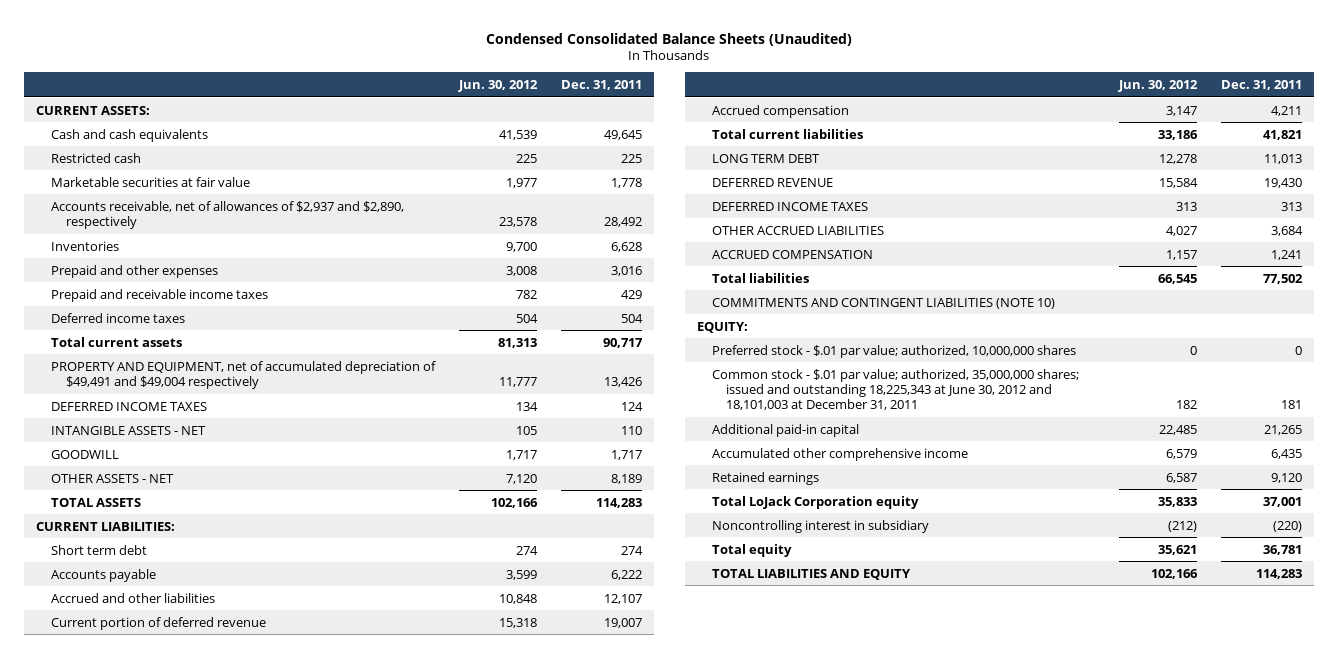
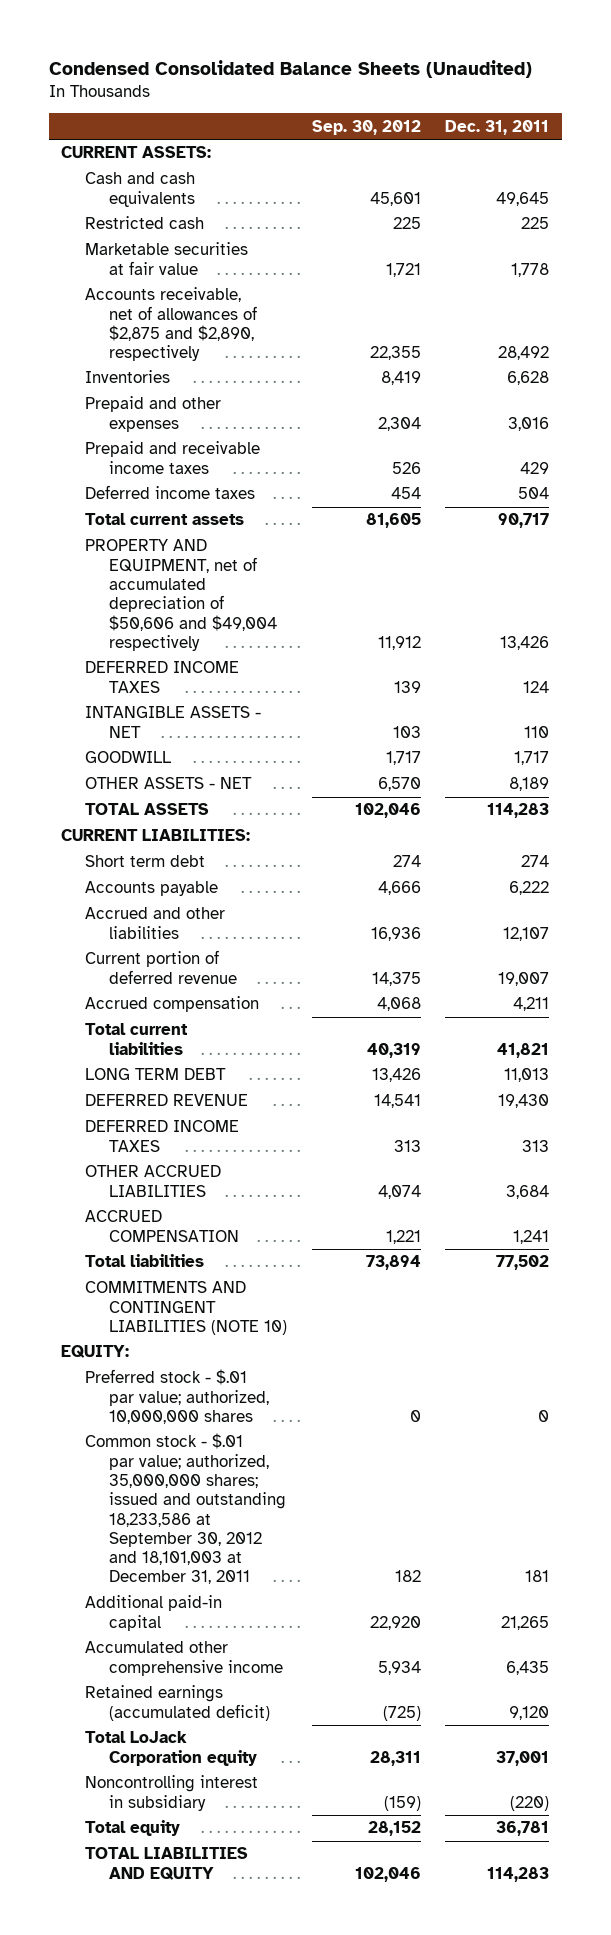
[458,80,539,93] Jun. 30, 2012 -> none
none -> [311,119,421,135] Sep. 30, 2012
[51,200,405,230] Accounts receivable, net of allowances of $2,937 and $2,890, respectively -> [85,287,258,362] Accounts receivable, net of allowances of $2,875 and $2,890, respectively
[51,360,437,390] PROPERTY AND EQUIPMENT, net of accumulated depreciation of $49,491 and $49,004 respectively -> [85,539,278,651] PROPERTY AND EQUIPMENT, net of accumulated depreciation of $50,606 and $49,004 respectively
[711,368,1079,411] Common stock - $.01 par value; authorized, 35,000,000 shares; issued and outstanding 18,225,343 at June 30, 2012 and 18,101,003 at December 31, 2011 -> [85,1433,287,1585] Common stock - $.01 par value; authorized, 35,000,000 shares; issued and outstanding 18,233,586 at September 30, 2012 and 18,101,003 at December 31, 2011
[711,471,819,485] Retained earnings -> [85,1685,271,1721] Retained earnings (accumulated deficit)

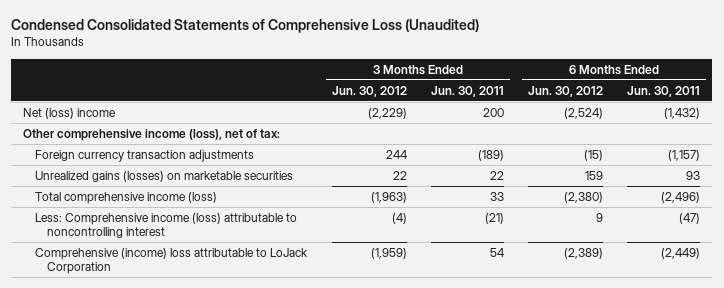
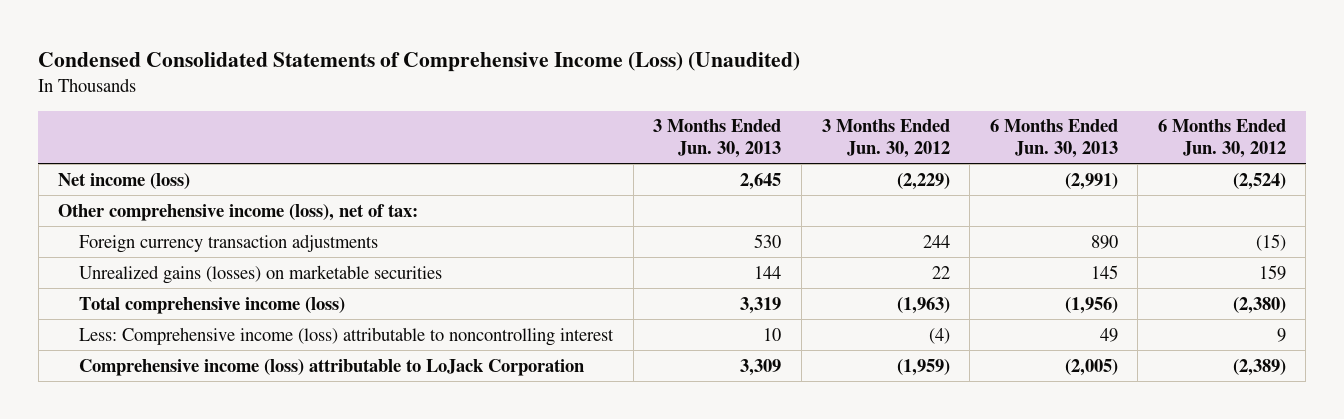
[11,19,480,34] Condensed Consolidated Statements of Comprehensive Loss (Unaudited) -> [38,52,801,73] Condensed Consolidated Statements of Comprehensive Income (Loss) (Unaudited)
[430,85,504,97] Jun. 30, 2011 -> none
[627,85,701,97] Jun. 30, 2011 -> none
none -> [653,119,782,158] 3 Months Ended Jun. 30, 2013
none -> [989,119,1118,158] 6 Months Ended Jun. 30, 2013
[23,107,117,119] Net (loss) income -> [58,172,191,189] Net income (loss)
[35,247,309,275] Comprehensive (income) loss attributable to LoJack Corporation -> [79,358,585,376] Comprehensive income (loss) attributable to LoJack Corporation

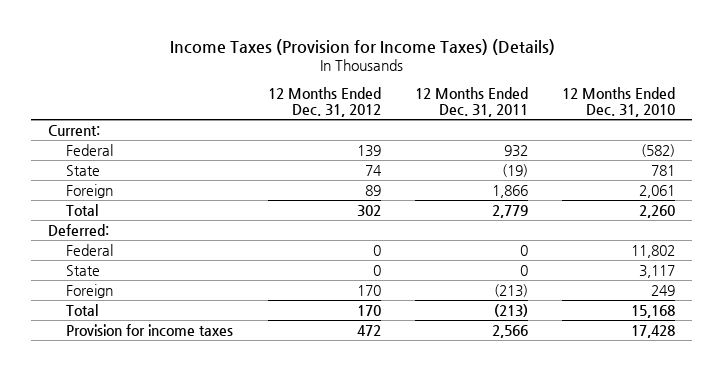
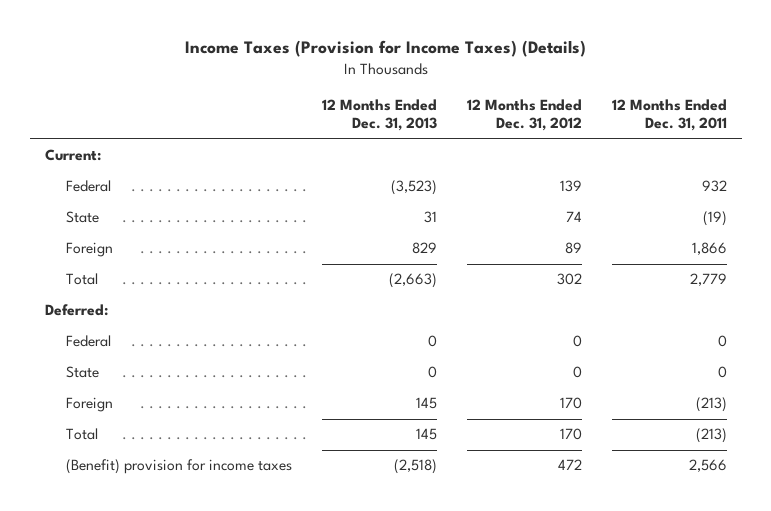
[562,86,676,117] 12 Months Ended Dec. 31, 2010 -> none
none -> [321,98,437,132] 12 Months Ended Dec. 31, 2013
[66,323,234,336] Provision for income taxes -> [65,459,292,475] (Benefit) provision for income taxes

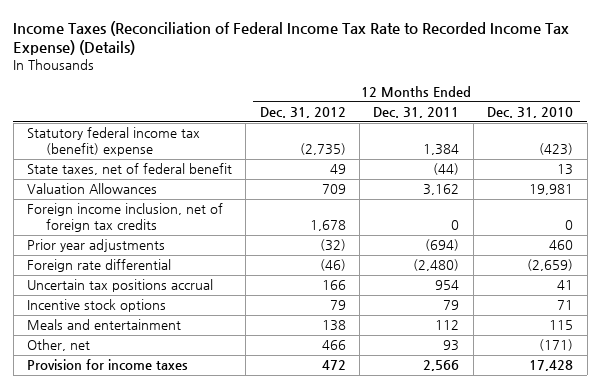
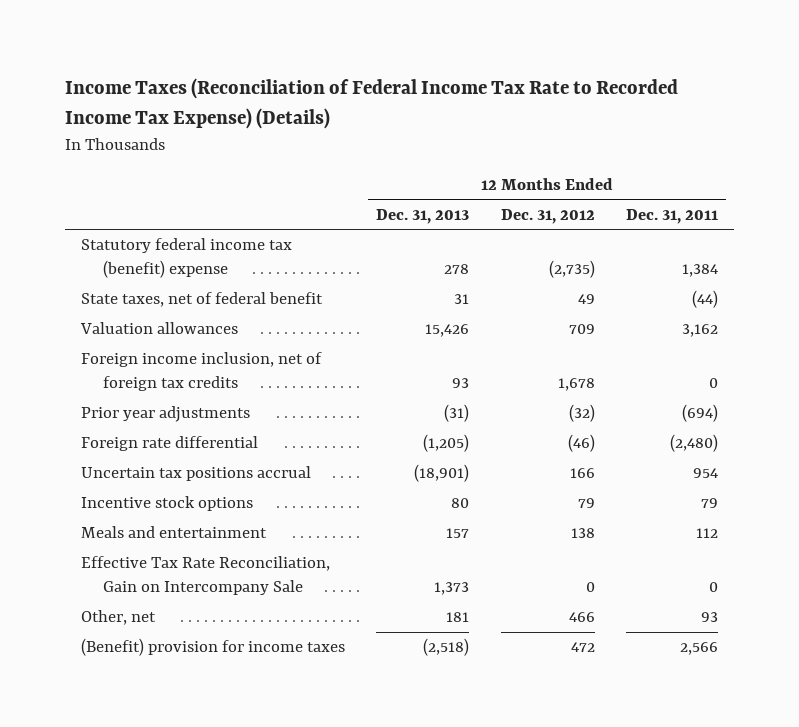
[487,107,574,119] Dec. 31, 2010 -> none
none -> [376,208,470,224] Dec. 31, 2013
[27,183,158,195] Valuation Allowances -> [79,322,238,335] Valuation allowances
none -> [80,556,330,596] Effective Tax Rate Reconciliation, Gain on Intercompany Sale
[27,359,189,371] Provision for income taxes -> [80,638,345,657] (Benefit) provision for income taxes

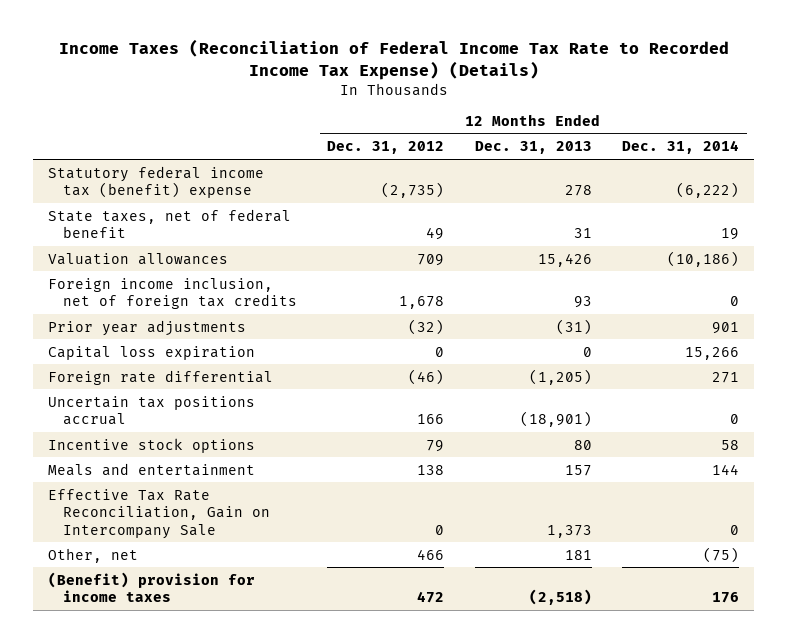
[626,208,719,224] Dec. 31, 2011 -> none
none -> [622,140,740,155] Dec. 31, 2014
none -> [48,345,256,360] Capital loss expiration

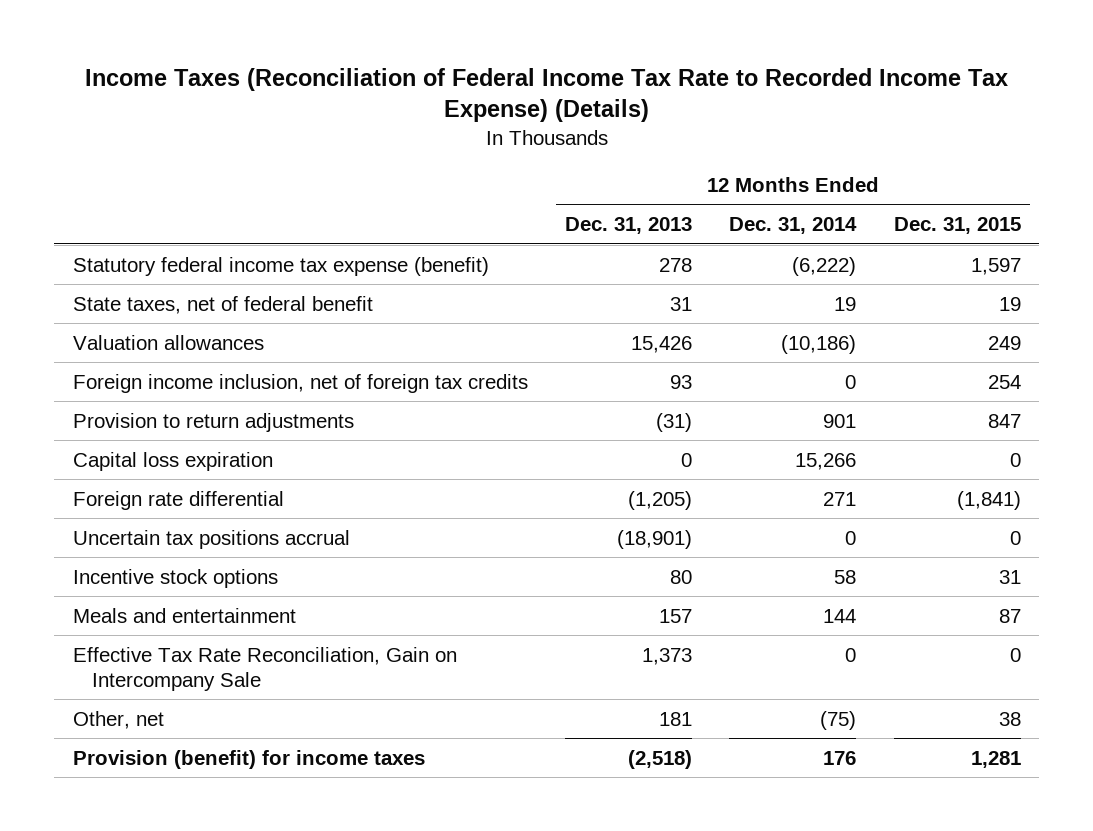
[327,141,445,155] Dec. 31, 2012 -> none
none -> [893,216,1021,234] Dec. 31, 2015
[48,165,265,199] Statutory federal income tax (benefit) expense -> [72,256,489,276] Statutory federal income tax expense (benefit)
[48,319,247,336] Prior year adjustments -> [72,412,354,432] Provision to return adjustments
[48,571,256,603] (Benefit) provision for income taxes -> [72,749,425,769] Provision (benefit) for income taxes

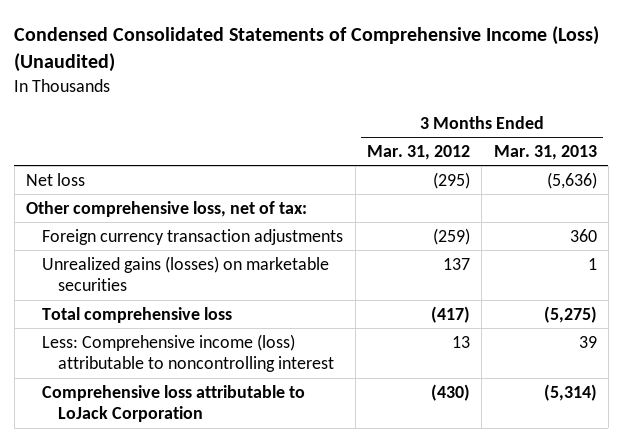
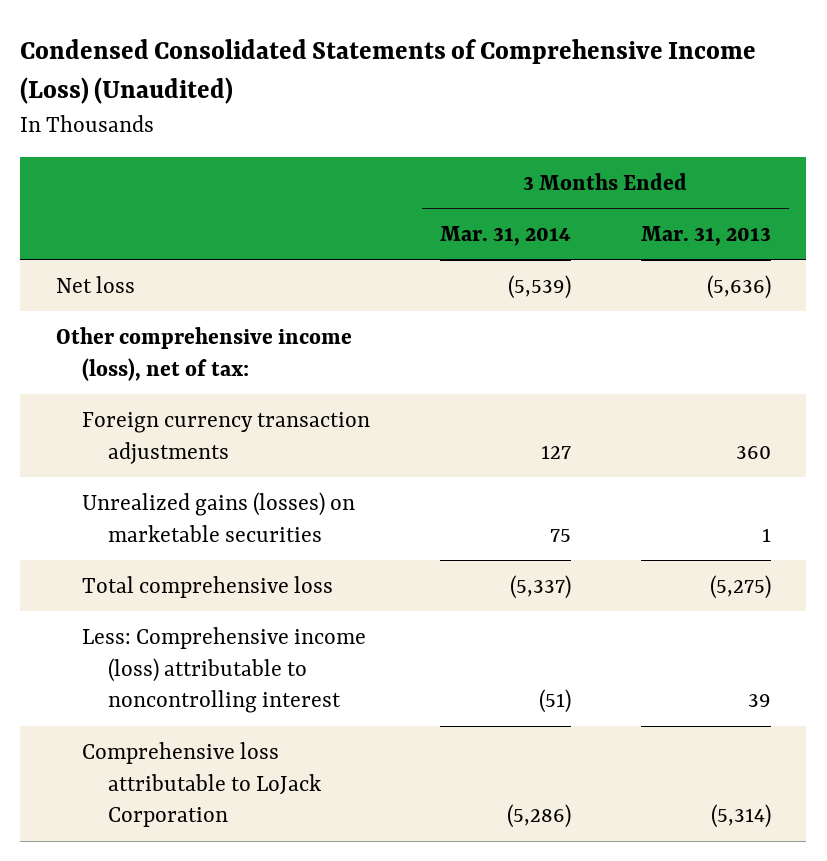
[366,144,470,160] Mar. 31, 2012 -> none
none -> [439,225,571,246] Mar. 31, 2014
[26,200,308,217] Other comprehensive loss, net of tax: -> [55,326,352,381] Other comprehensive income (loss), net of tax:

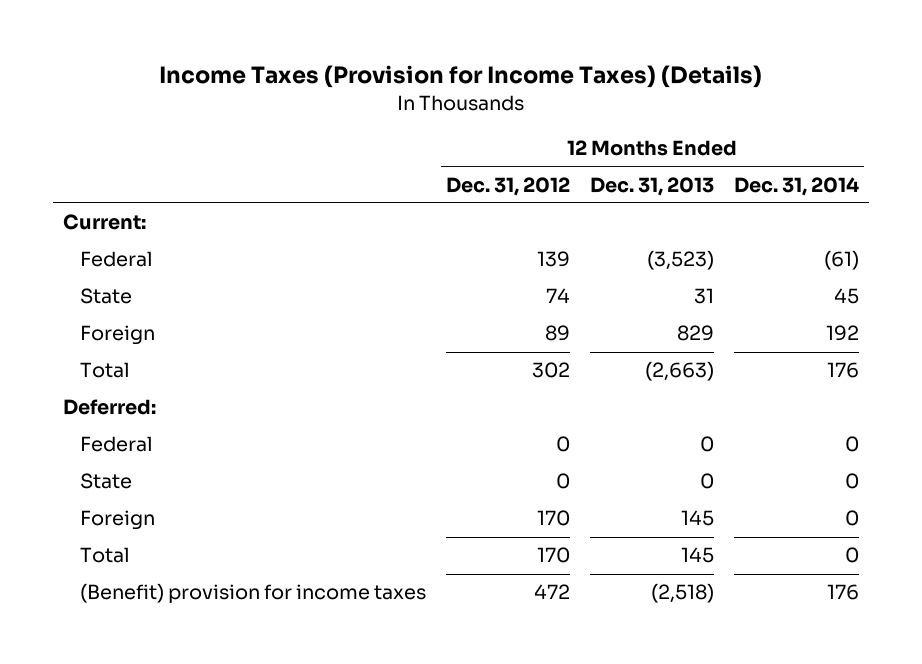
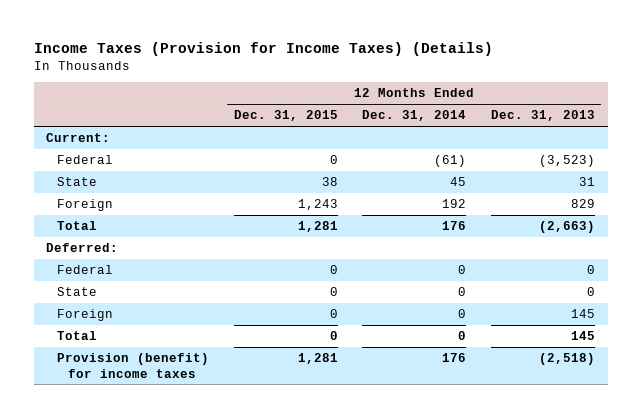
[445,176,570,196] Dec. 31, 2012 -> none
none -> [233,110,338,122] Dec. 31, 2015
[79,583,426,604] (Benefit) provision for income taxes -> [56,353,209,378] Provision (benefit) for income taxes

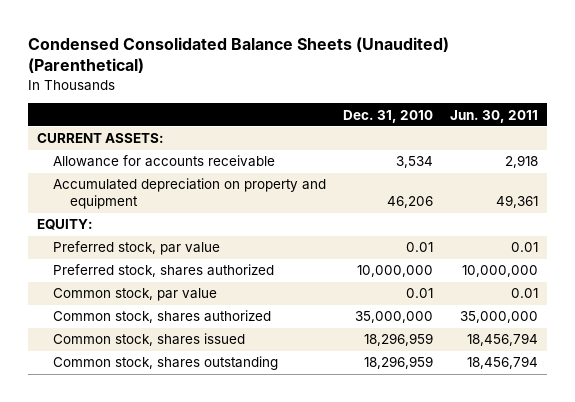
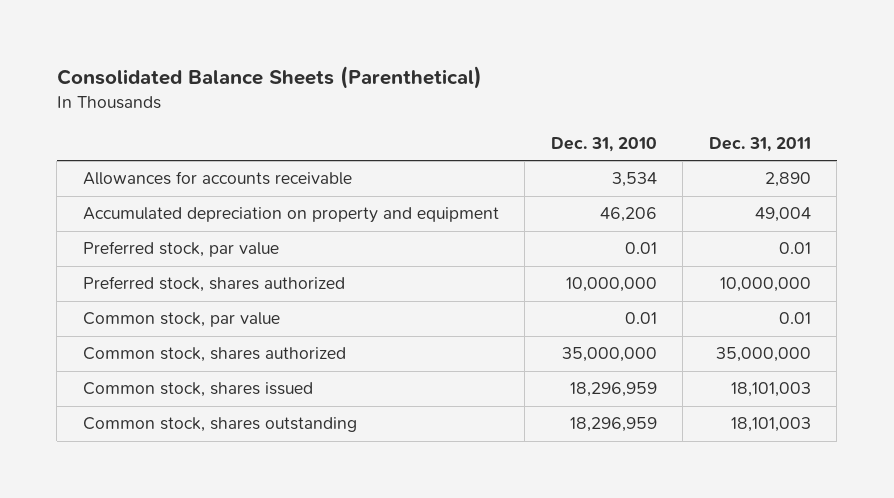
[28,36,450,74] Condensed Consolidated Balance Sheets (Unaudited) (Parenthetical) -> [56,66,482,90] Consolidated Balance Sheets (Parenthetical)
[450,109,539,123] Jun. 30, 2011 -> none
none -> [708,136,811,152] Dec. 31, 2011
[36,133,164,144] CURRENT ASSETS: -> none
[53,155,276,168] Allowance for accounts receivable -> [82,171,352,186] Allowances for accounts receivable
[36,219,93,231] EQUITY: -> none

